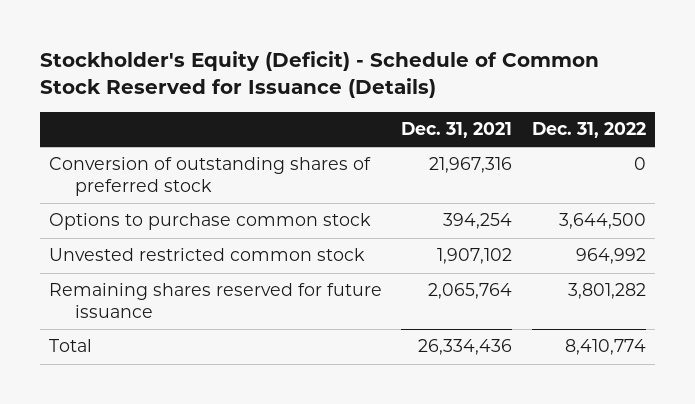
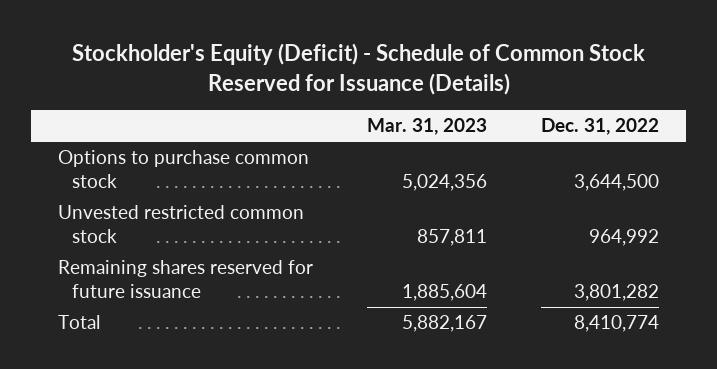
[401,122,513,139] Dec. 31, 2021 -> none
none -> [367,118,488,136] Mar. 31, 2023
[49,157,372,197] Conversion of outstanding shares of preferred stock -> none

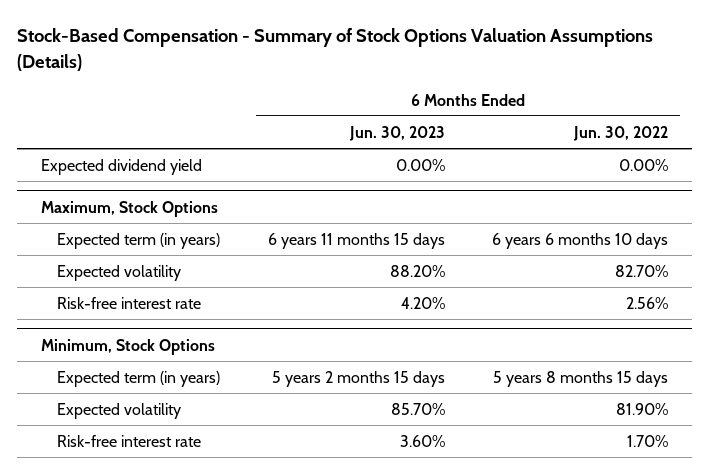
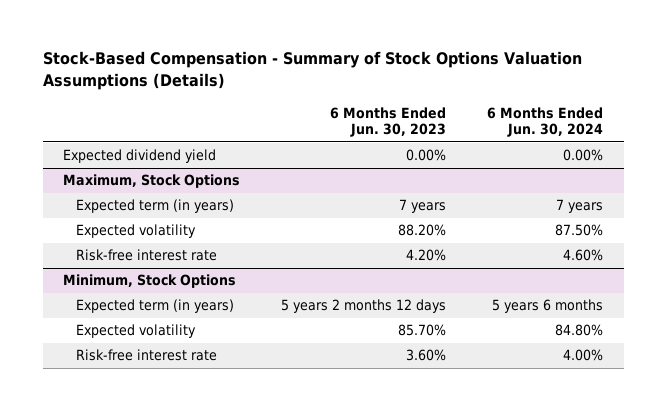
[573,125,669,141] Jun. 30, 2022 -> none
none -> [487,106,604,138] 6 Months Ended Jun. 30, 2024
[267,232,445,249] 6 years 11 months 15 days -> [399,199,447,214] 7 years
[271,370,445,387] 5 years 2 months 15 days -> [281,299,447,314] 5 years 2 months 12 days

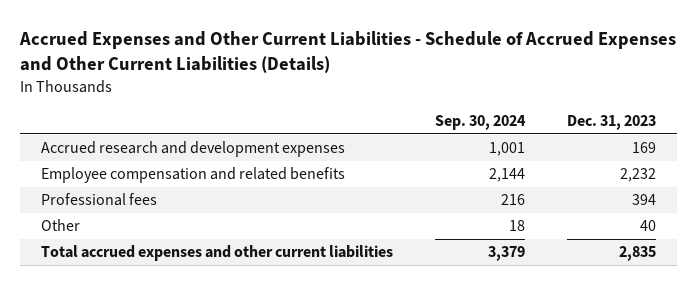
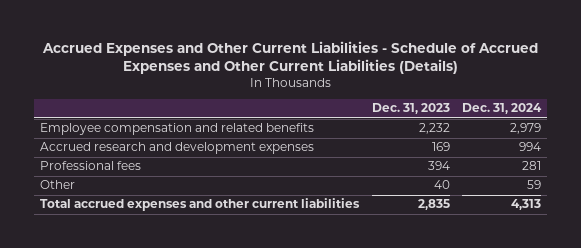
[435,115,527,131] Sep. 30, 2024 -> none
none -> [461,103,542,115] Dec. 31, 2024
[41,141,346,158] Accrued research and development expenses -> [40,142,315,155] Accrued research and development expenses

